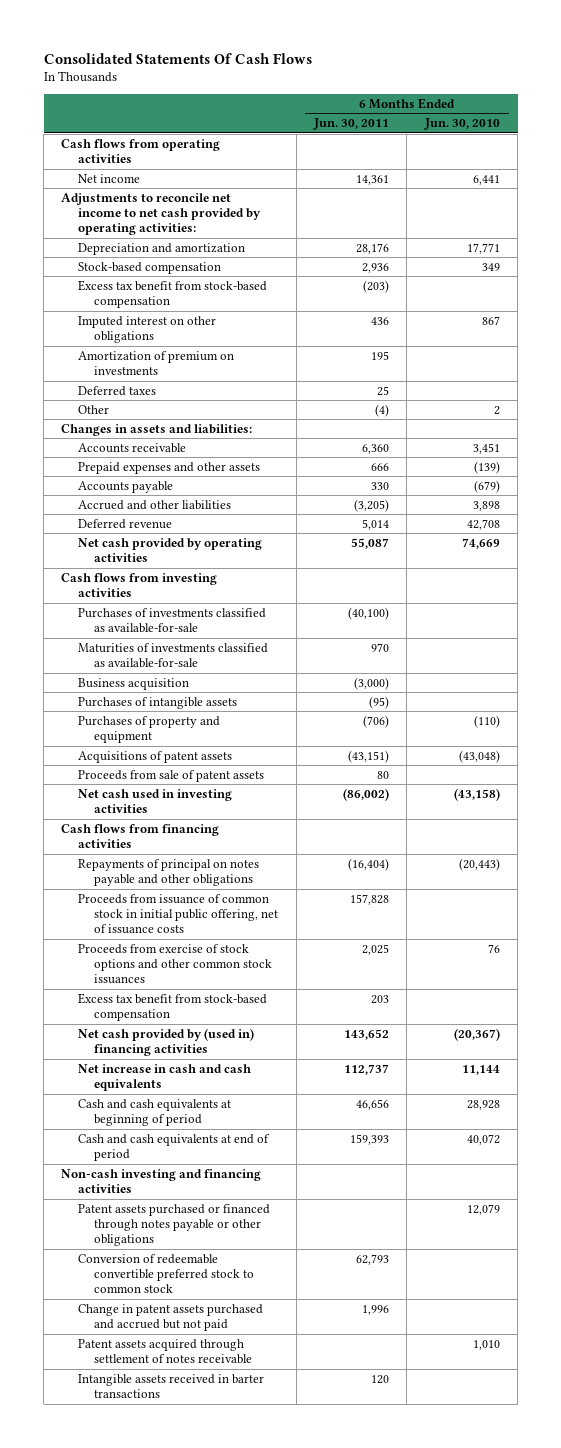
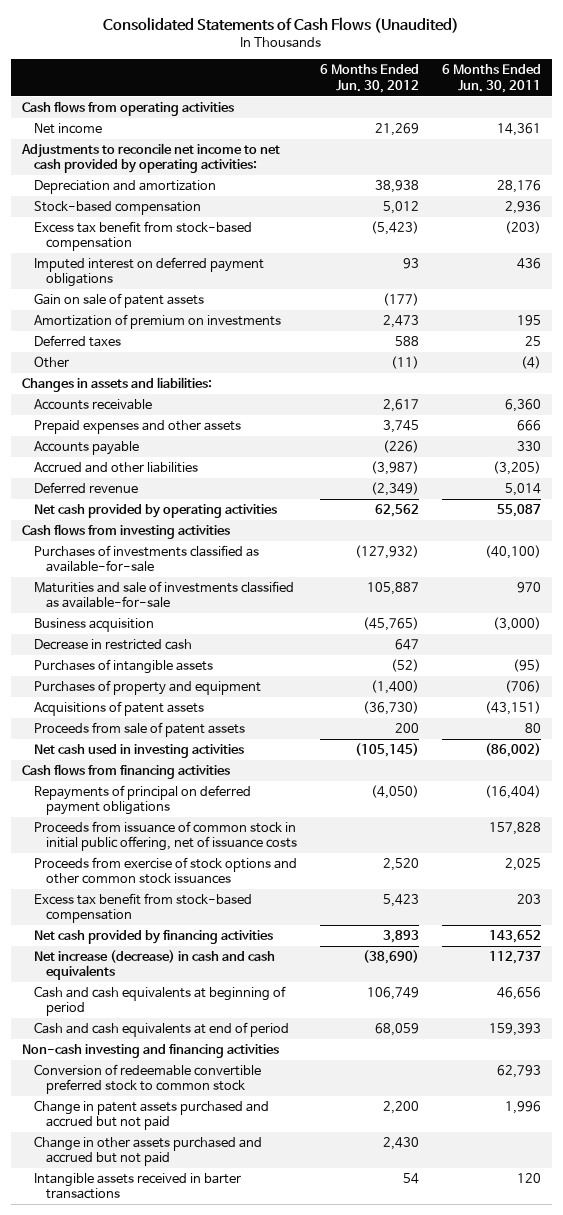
[43,52,312,64] Consolidated Statements Of Cash Flows -> [103,17,460,34] Consolidated Statements of Cash Flows (Unaudited)
[423,118,500,131] Jun. 30, 2010 -> none
none -> [319,64,419,93] 6 Months Ended Jun. 30, 2012
[77,315,216,344] Imputed interest on other obligations -> [33,257,264,288] Imputed interest on deferred payment obligations
none -> [33,293,204,309] Gain on sale of patent assets
[77,642,268,669] Maturities of investments classified as available-for-sale -> [33,581,294,609] Maturities and sale of investments classified as available-for-sale
none -> [33,639,192,651] Decrease in restricted cash
[77,858,259,887] Repayments of principal on notes payable and other obligations -> [33,785,251,816] Repayments of principal on deferred payment obligations
[77,1027,254,1057] Net cash provided by (used in) financing activities -> [33,930,273,945] Net cash provided by financing activities
[77,1063,251,1092] Net increase in cash and cash equivalents -> [33,950,275,981] Net increase (decrease) in cash and cash equivalents
[77,1203,270,1247] Patent assets purchased or financed through notes payable or other obligations -> none
[77,1338,253,1365] Patent assets acquired through settlement of notes receivable -> none
none -> [33,1136,262,1167] Change in other assets purchased and accrued but not paid

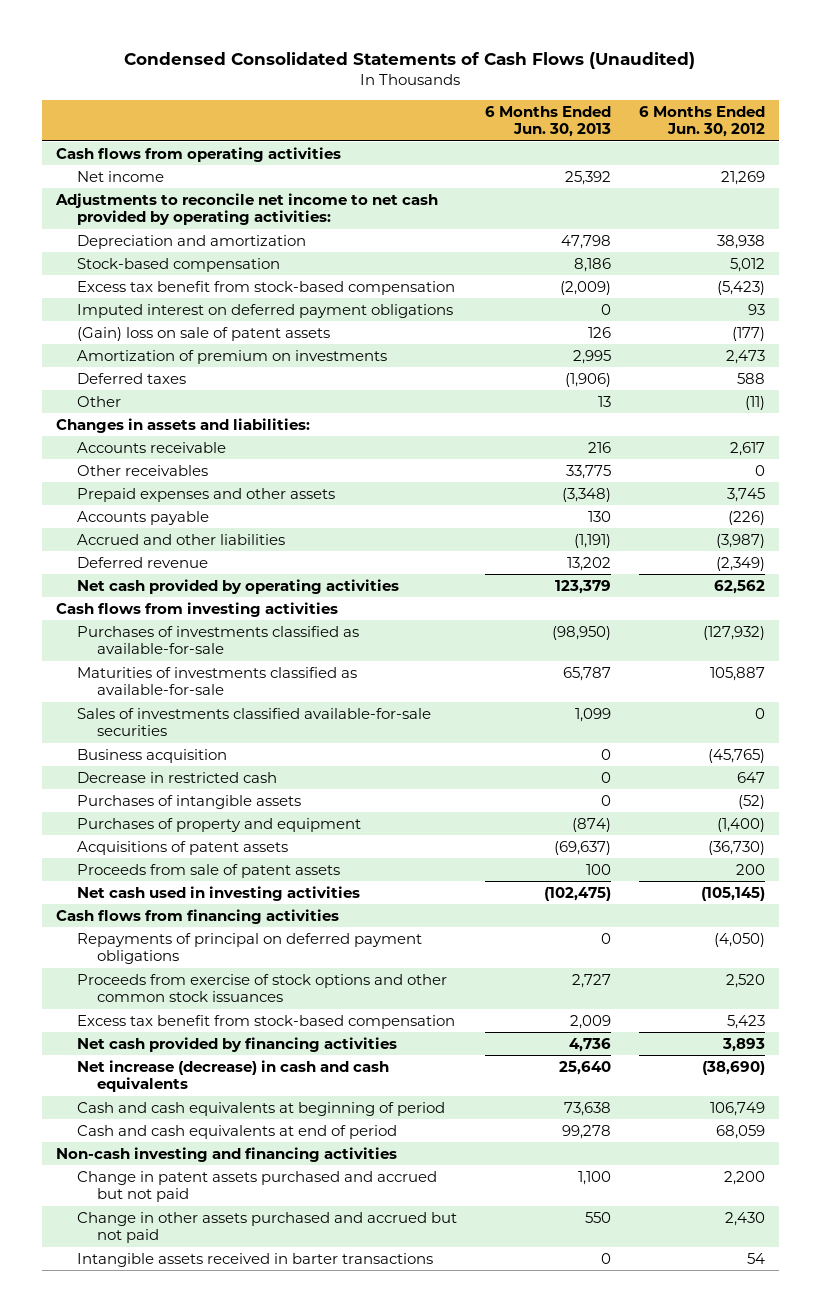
[103,17,460,34] Consolidated Statements of Cash Flows (Unaudited) -> [124,52,696,70] Condensed Consolidated Statements of Cash Flows (Unaudited)
[441,64,541,93] 6 Months Ended Jun. 30, 2011 -> none
none -> [484,105,611,138] 6 Months Ended Jun. 30, 2013
[33,293,204,309] Gain on sale of patent assets -> [76,326,330,341] (Gain) loss on sale of patent assets
none -> [76,464,208,476] Other receivables
[33,581,294,609] Maturities and sale of investments classified as available-for-sale -> [76,666,357,696] Maturities of investments classified as available-for-sale
none -> [76,707,431,737] Sales of investments classified available-for-sale securities
[33,821,297,852] Proceeds from issuance of common stock in initial public offering, net of issuance costs -> none
[33,1064,261,1095] Conversion of redeemable convertible preferred stock to common stock -> none

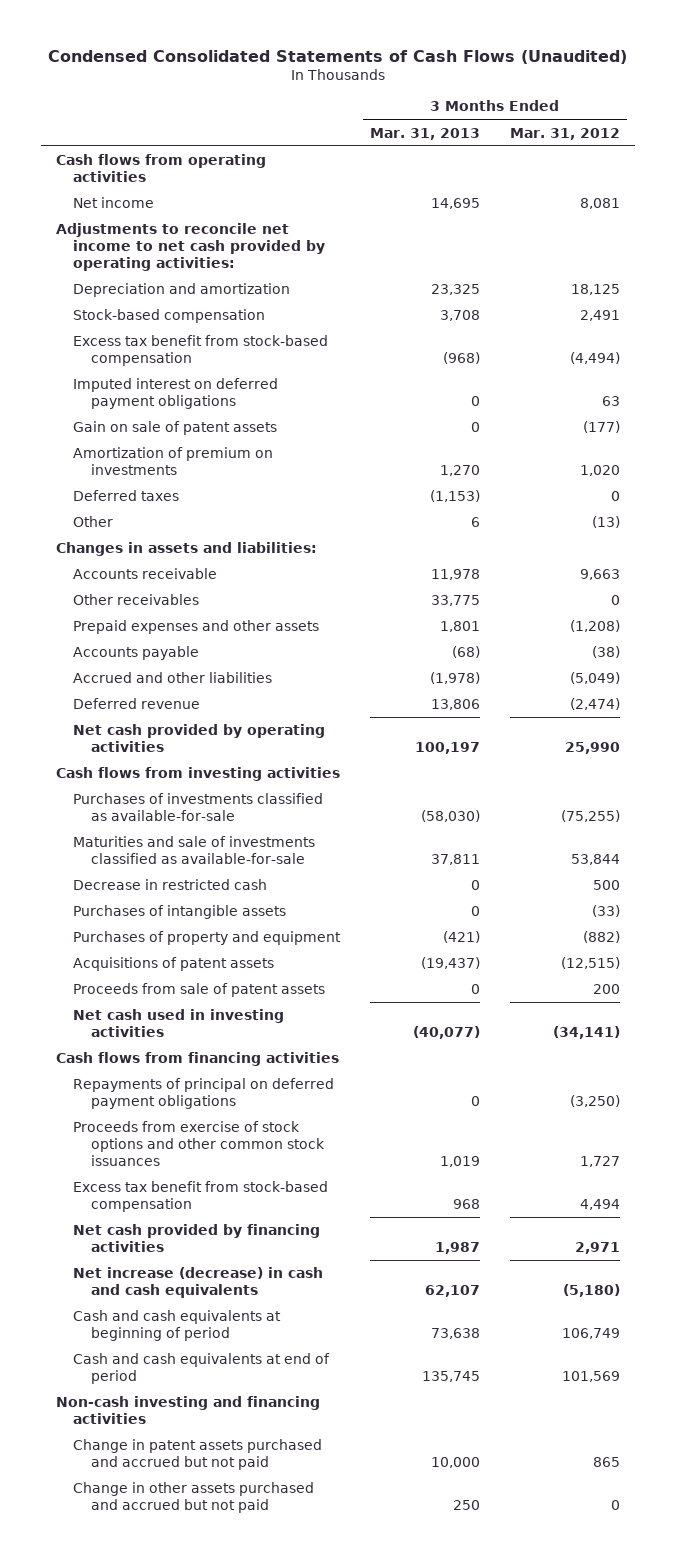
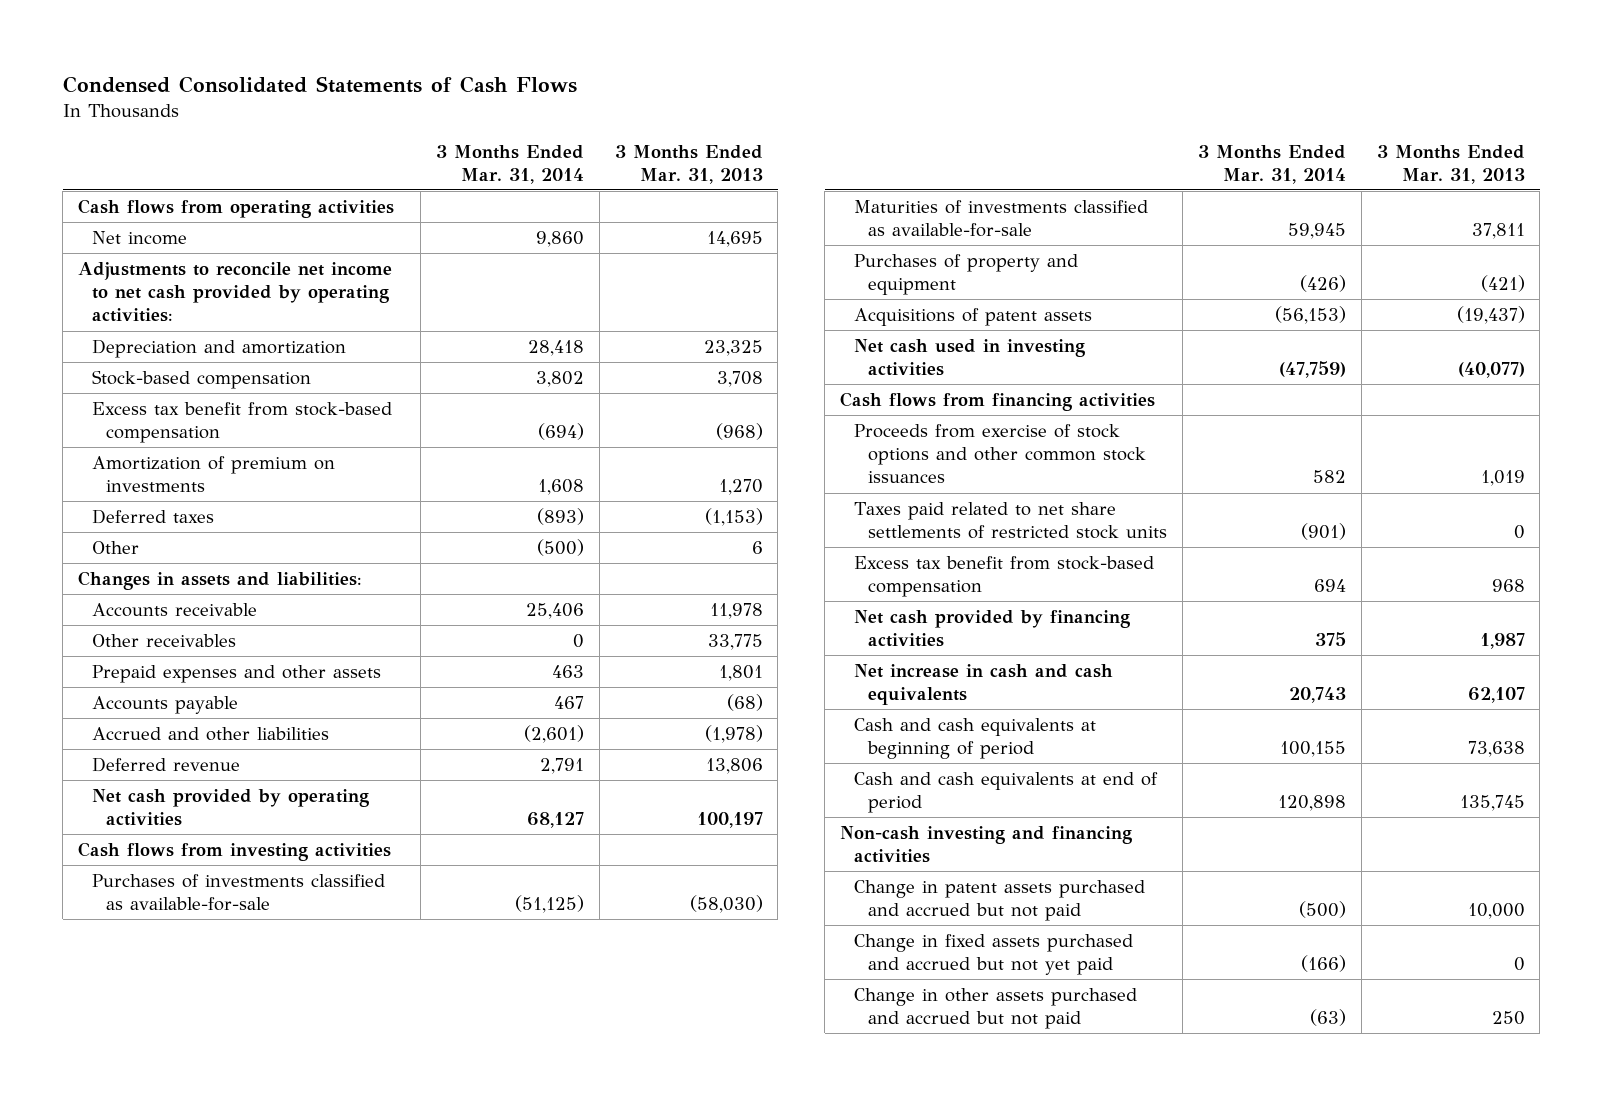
[47,49,627,64] Condensed Consolidated Statements of Cash Flows (Unaudited) -> [62,75,577,93] Condensed Consolidated Statements of Cash Flows
[510,127,621,140] Mar. 31, 2012 -> none
none -> [435,144,584,184] 3 Months Ended Mar. 31, 2014
[73,377,279,409] Imputed interest on deferred payment obligations -> none
[73,420,278,435] Gain on sale of patent assets -> none
[73,878,268,890] Decrease in restricted cash -> none
[73,904,287,919] Purchases of intangible assets -> none
[73,835,316,864] Maturities and sale of investments classified as available-for-sale -> [853,200,1148,238] Maturities of investments classified as available-for-sale
[73,982,326,997] Proceeds from sale of patent assets -> none
[73,1077,335,1109] Repayments of principal on deferred payment obligations -> none
none -> [853,502,1167,540] Taxes paid related to net share settlements of restricted stock units
[73,1266,324,1298] Net increase (decrease) in cash and cash equivalents -> [853,664,1113,706] Net increase in cash and cash equivalents
none -> [853,934,1133,976] Change in fixed assets purchased and accrued but not yet paid

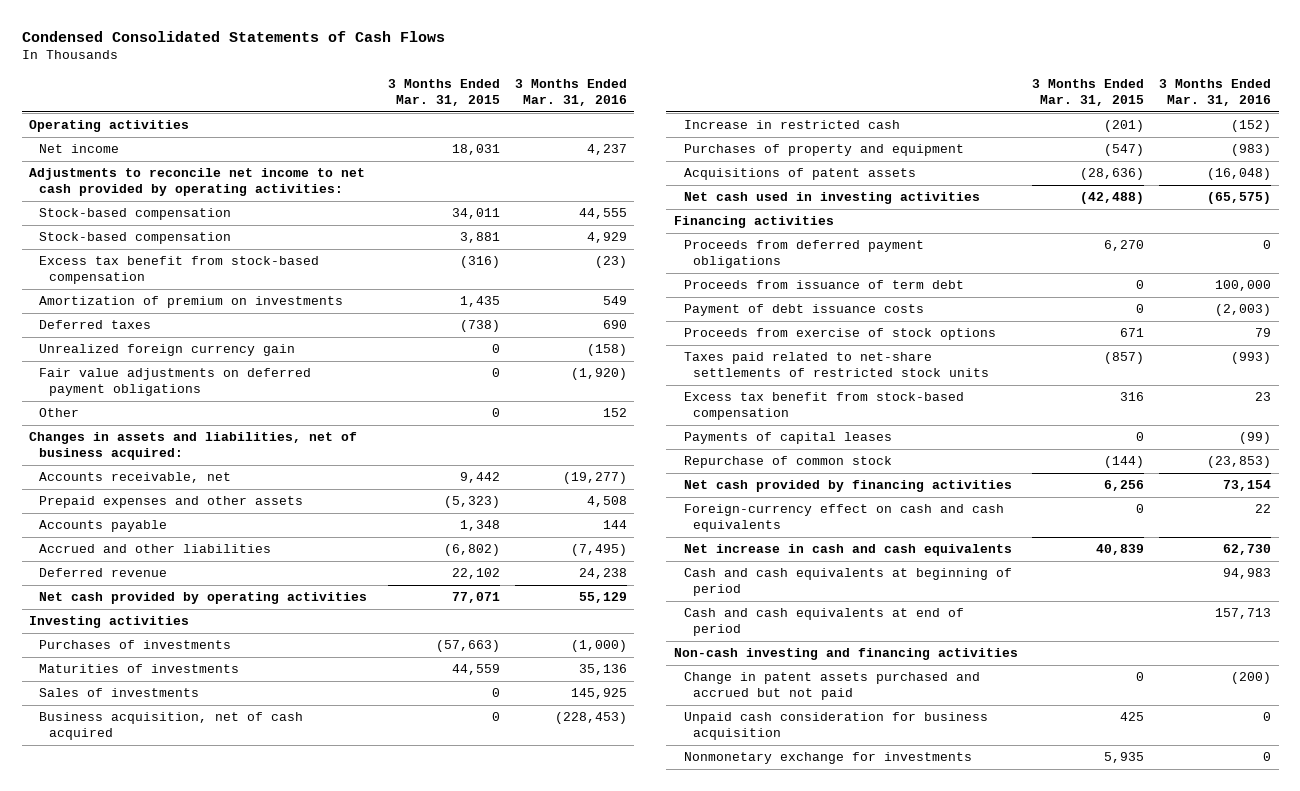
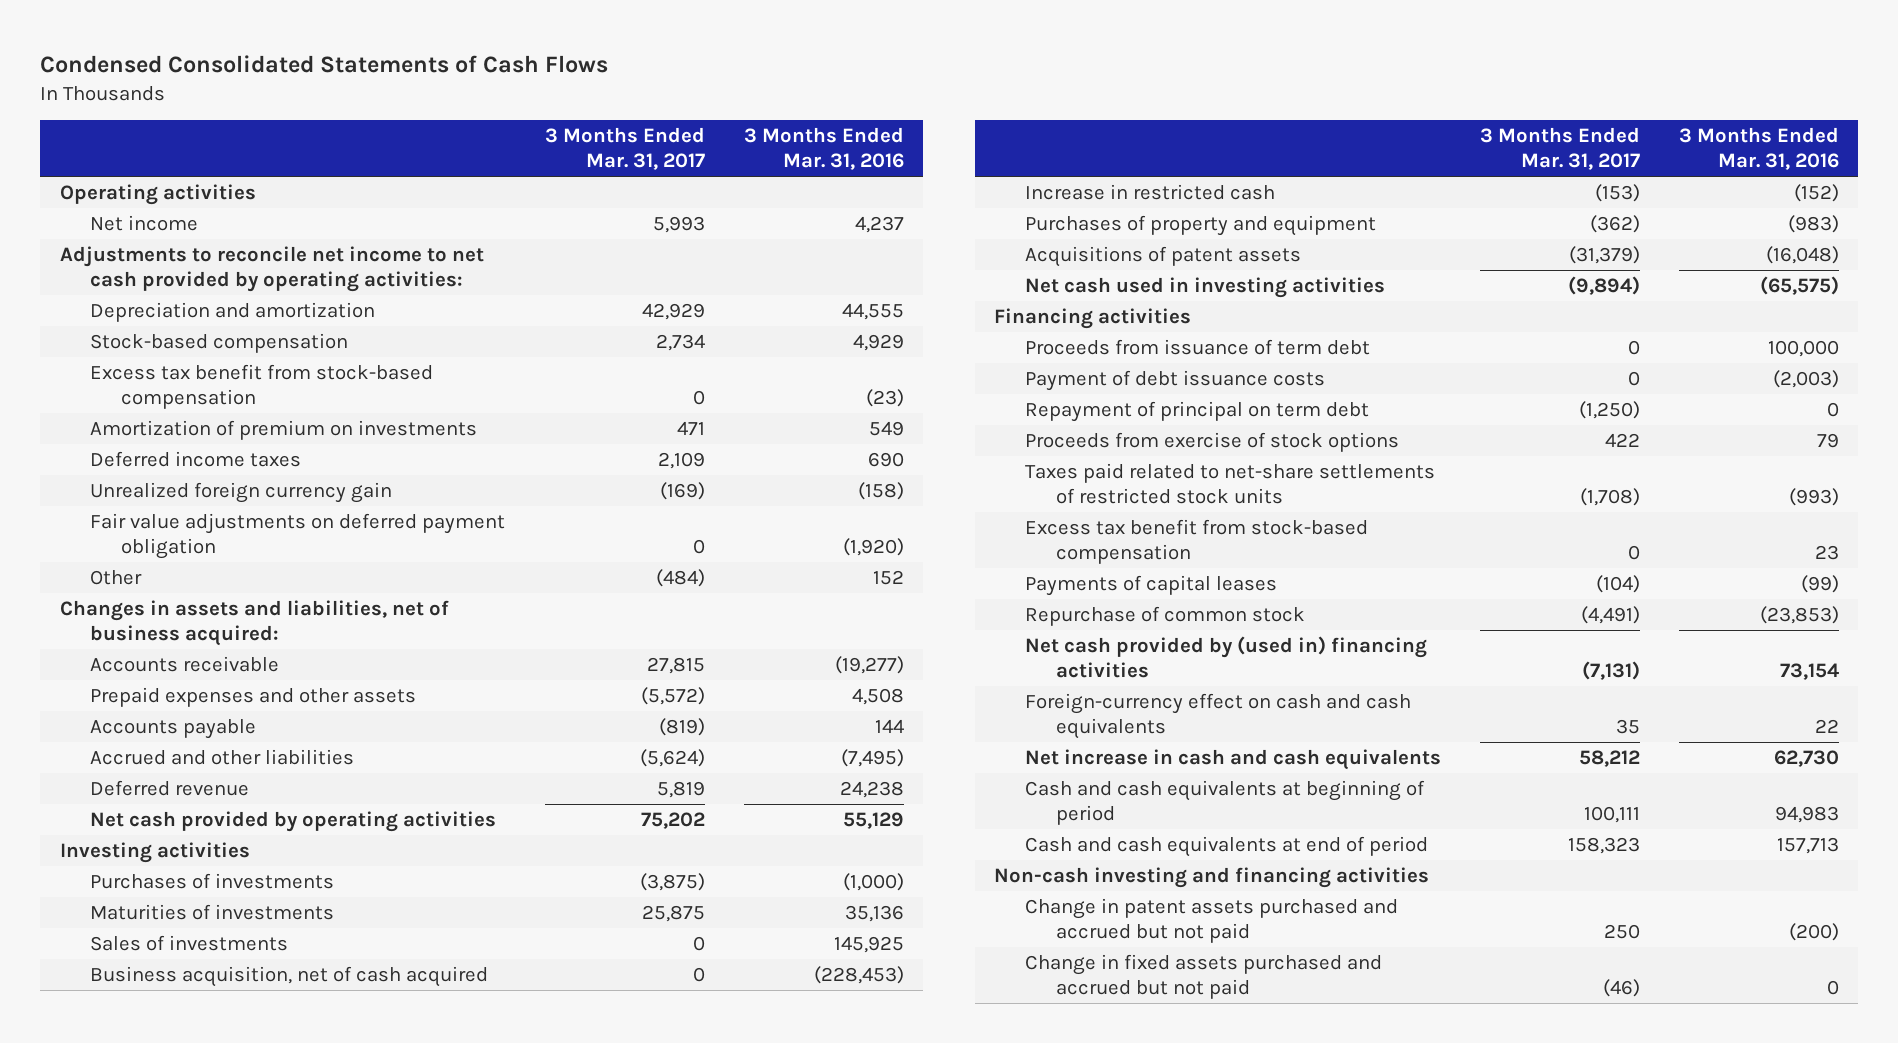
[387,79,500,106] 3 Months Ended Mar. 31, 2015 -> none
none -> [545,127,706,171] 3 Months Ended Mar. 31, 2017
[38,208,231,221] Stock-based compensation -> [90,301,376,322] Depreciation and amortization
[38,320,151,330] Deferred taxes -> [90,450,302,467] Deferred income taxes
[38,368,311,397] Fair value adjustments on deferred payment obligations -> [90,512,506,559] Fair value adjustments on deferred payment obligation
[38,472,231,484] Accounts receivable, net -> [90,655,280,672] Accounts receivable
[683,240,924,269] Proceeds from deferred payment obligations -> none
none -> [1025,400,1370,422] Repayment of principal on term debt
[683,480,1012,493] Net cash provided by financing activities -> [1025,635,1428,678] Net cash provided by (used in) financing activities
[683,712,988,741] Unpaid cash consideration for business acquisition -> none
[683,752,972,765] Nonmonetary exchange for investments -> none
none -> [1025,953,1383,999] Change in fixed assets purchased and accrued but not paid

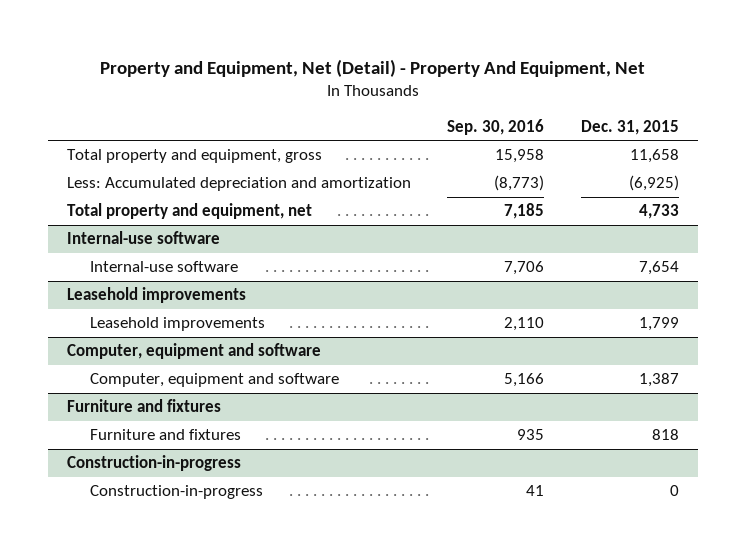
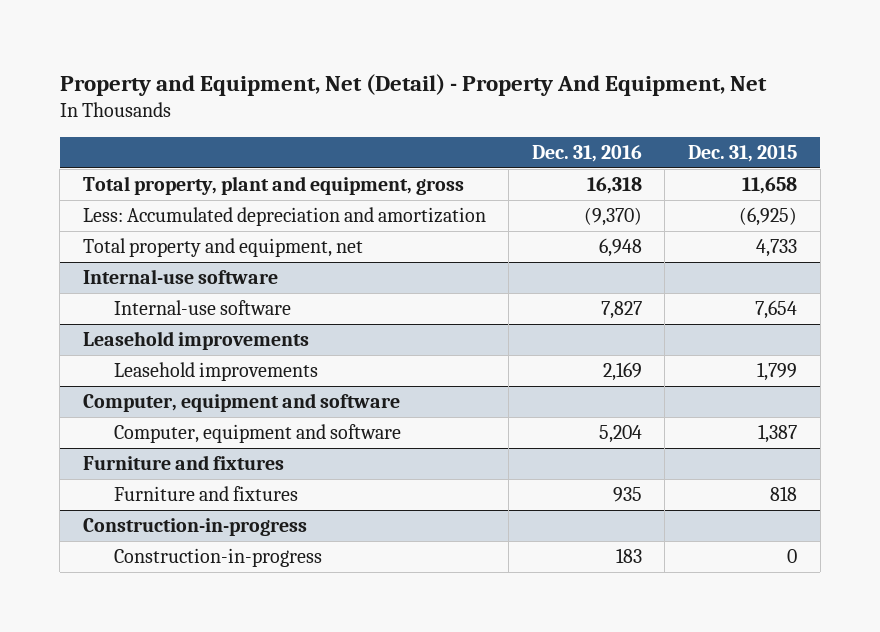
[447,118,545,135] Sep. 30, 2016 -> none
none -> [531,145,642,163] Dec. 31, 2016
[66,149,322,164] Total property and equipment, gross -> [82,176,464,196] Total property, plant and equipment, gross

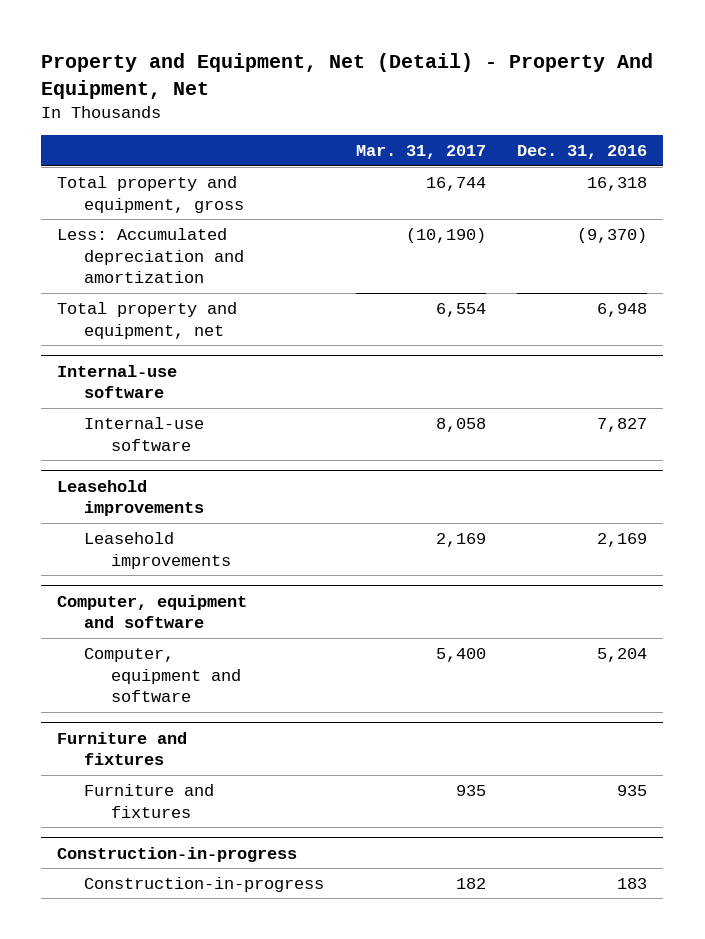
[688,145,798,163] Dec. 31, 2015 -> none
none -> [355,145,486,160] Mar. 31, 2017
[82,176,464,196] Total property, plant and equipment, gross -> [57,175,244,213] Total property and equipment, gross

